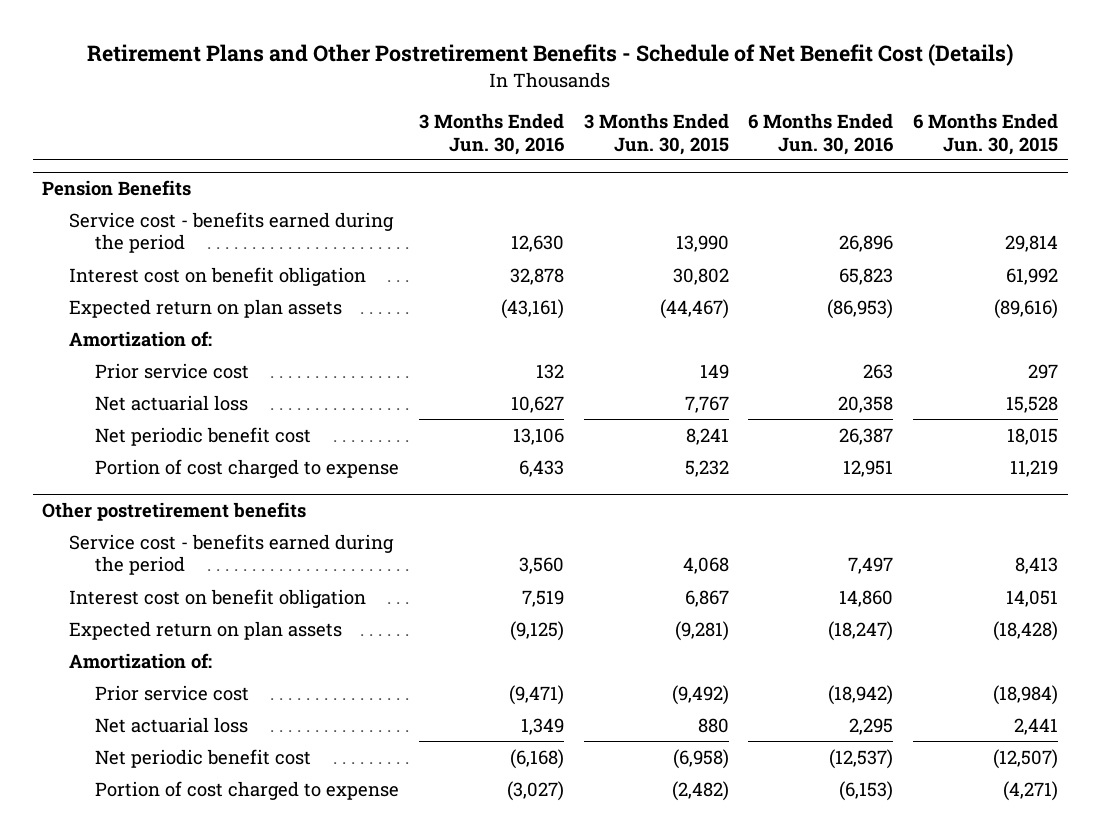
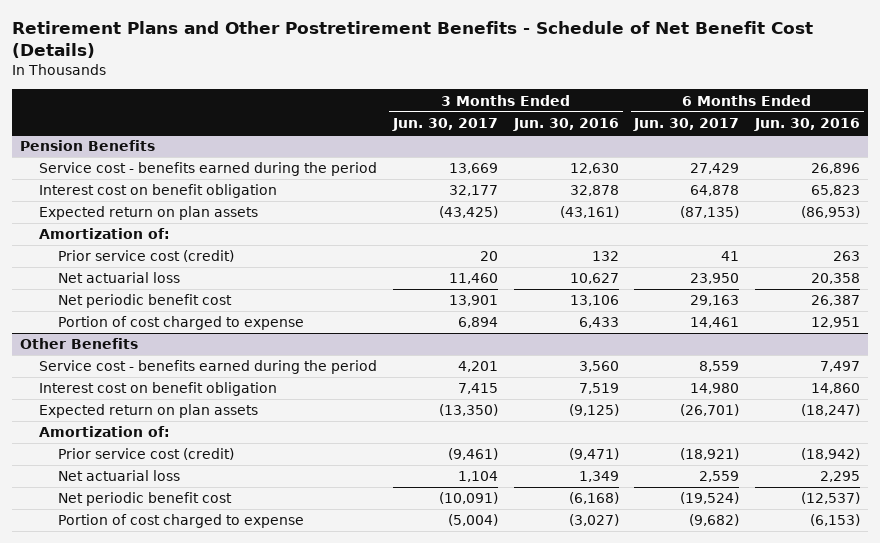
[583,113,729,155] 3 Months Ended Jun. 30, 2015 -> none
[912,113,1058,155] 6 Months Ended Jun. 30, 2015 -> none
none -> [391,118,498,132] Jun. 30, 2017
none -> [633,118,740,132] Jun. 30, 2017
[95,362,250,379] Prior service cost -> [58,250,235,263] Prior service cost (credit)
[42,502,307,522] Other postretirement benefits -> [20,338,139,350] Other Benefits
[95,684,250,701] Prior service cost -> [58,448,235,461] Prior service cost (credit)

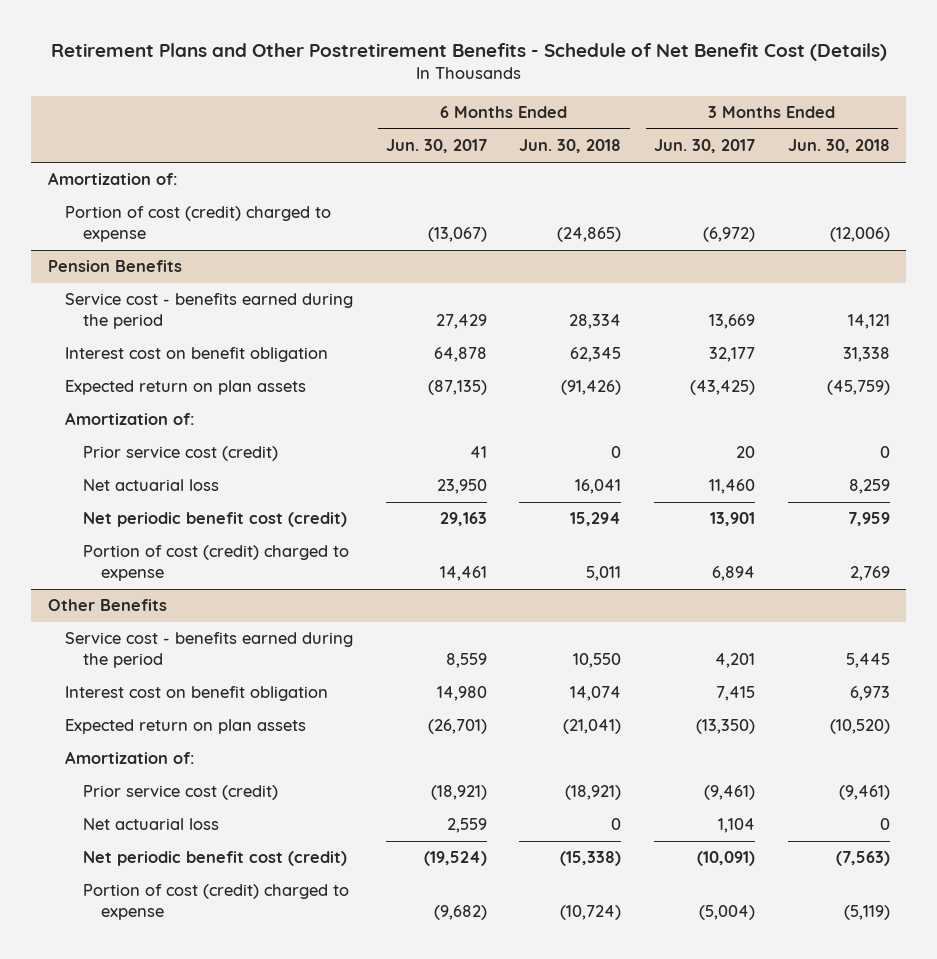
[512,118,619,132] Jun. 30, 2016 -> none
[754,118,861,132] Jun. 30, 2016 -> none
none -> [519,139,622,154] Jun. 30, 2018
none -> [787,139,890,154] Jun. 30, 2018
none -> [47,172,178,186] Amortization of:
none -> [65,206,332,242] Portion of cost (credit) charged to expense
[58,294,233,309] Net periodic benefit cost -> [83,512,348,528] Net periodic benefit cost (credit)
[58,316,305,331] Portion of cost charged to expense -> [83,545,350,581] Portion of cost (credit) charged to expense
[58,492,233,507] Net periodic benefit cost -> [83,851,348,867] Net periodic benefit cost (credit)
[58,514,305,529] Portion of cost charged to expense -> [83,884,350,920] Portion of cost (credit) charged to expense

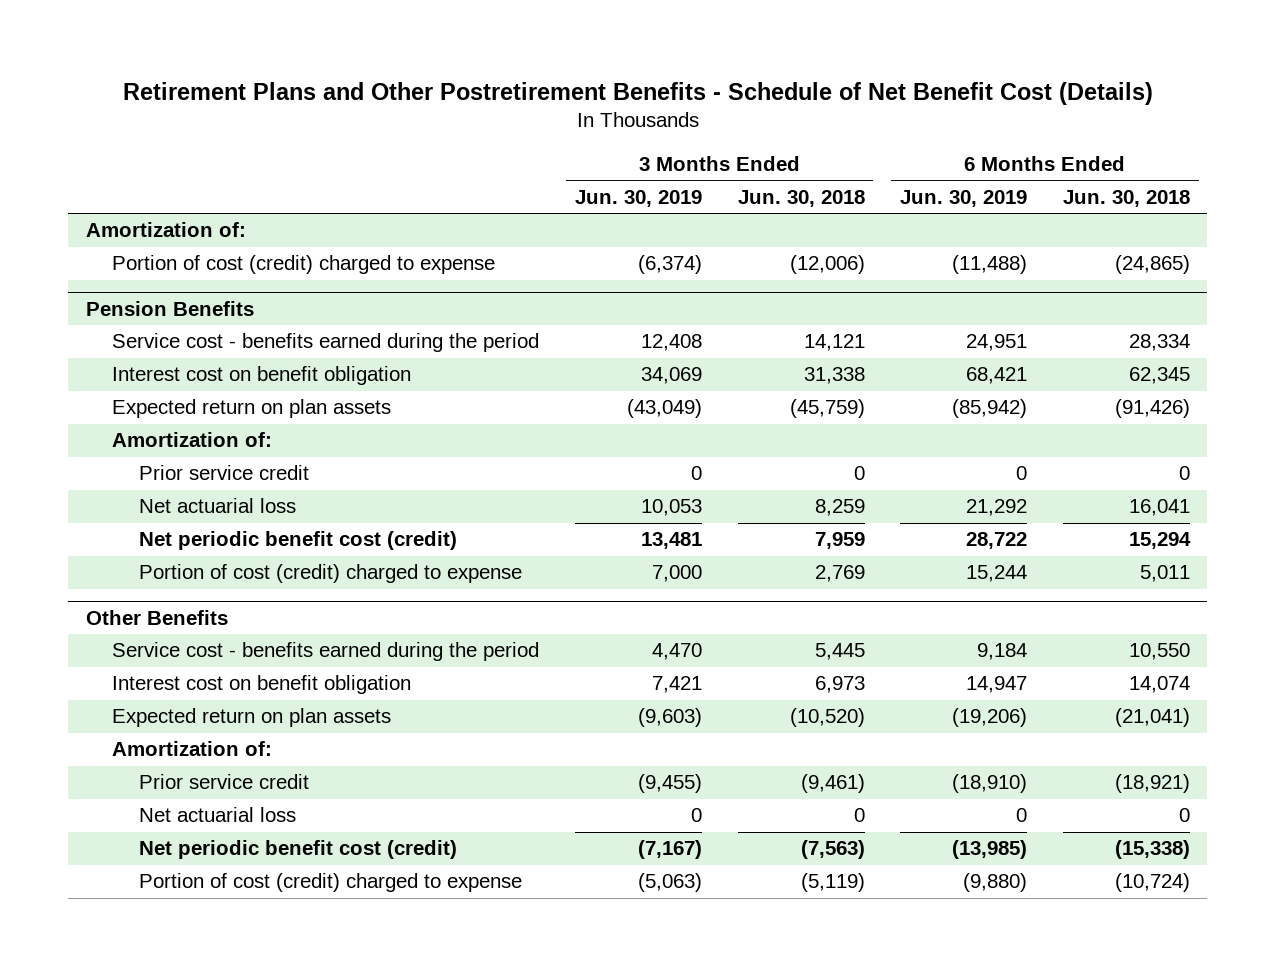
[385,139,487,154] Jun. 30, 2017 -> none
[654,139,756,154] Jun. 30, 2017 -> none
none -> [574,189,702,207] Jun. 30, 2019
none -> [900,189,1028,207] Jun. 30, 2019
[83,446,279,462] Prior service cost (credit) -> [138,465,309,481] Prior service credit
[83,785,279,801] Prior service cost (credit) -> [138,774,309,790] Prior service credit

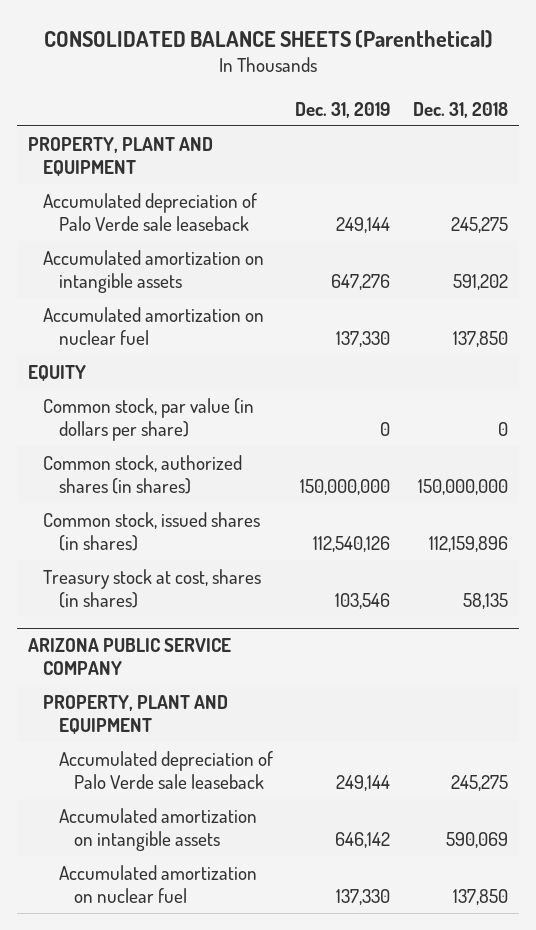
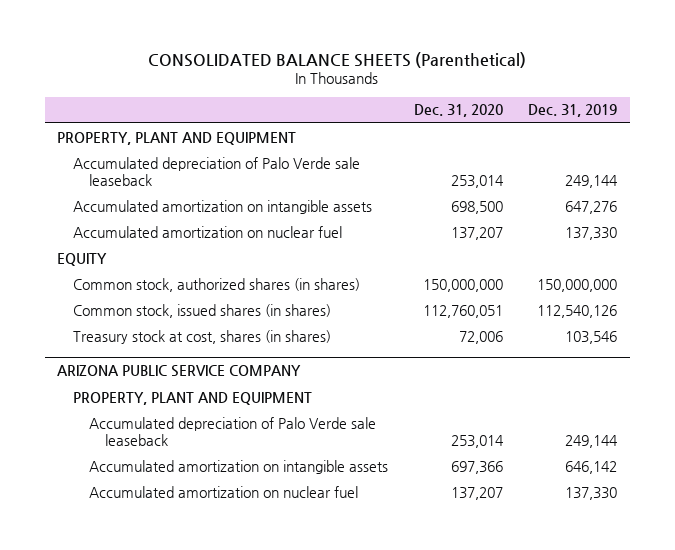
[412,101,508,118] Dec. 31, 2018 -> none
none -> [413,104,503,118] Dec. 31, 2020
[43,398,255,441] Common stock, par value (in dollars per share) -> none

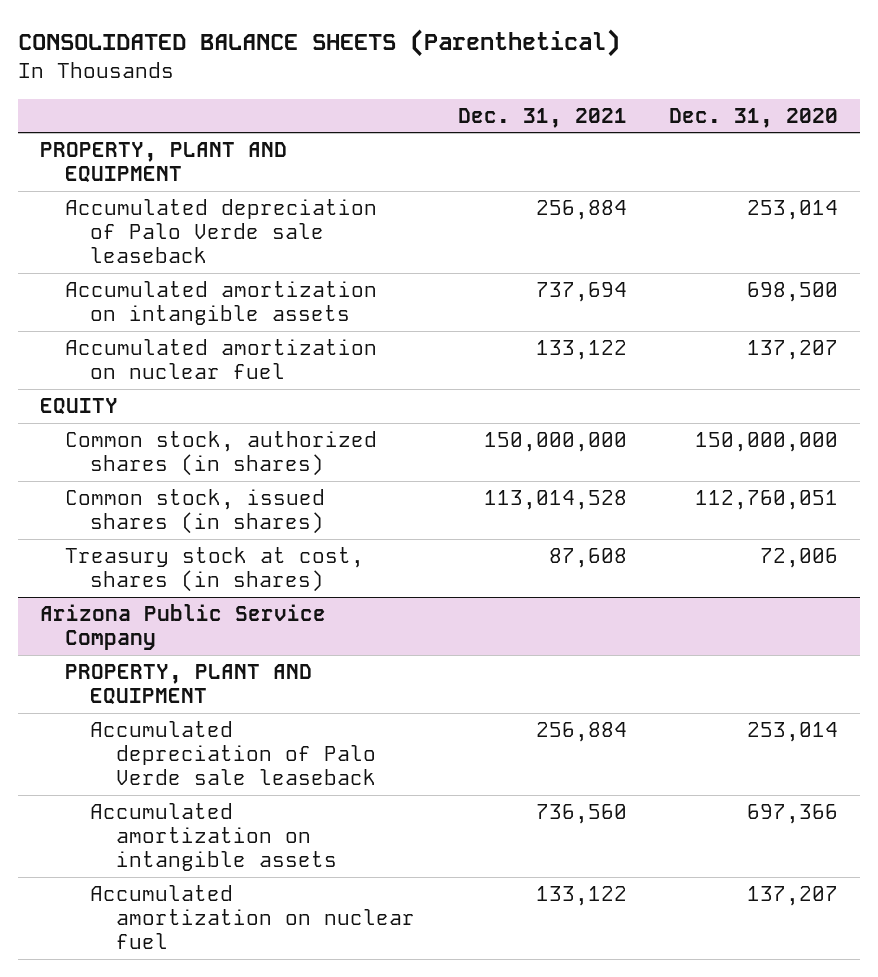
[528,104,618,118] Dec. 31, 2019 -> none
none -> [457,107,627,128] Dec. 31, 2021
[57,365,302,378] ARIZONA PUBLIC SERVICE COMPANY -> [39,604,326,651] Arizona Public Service Company

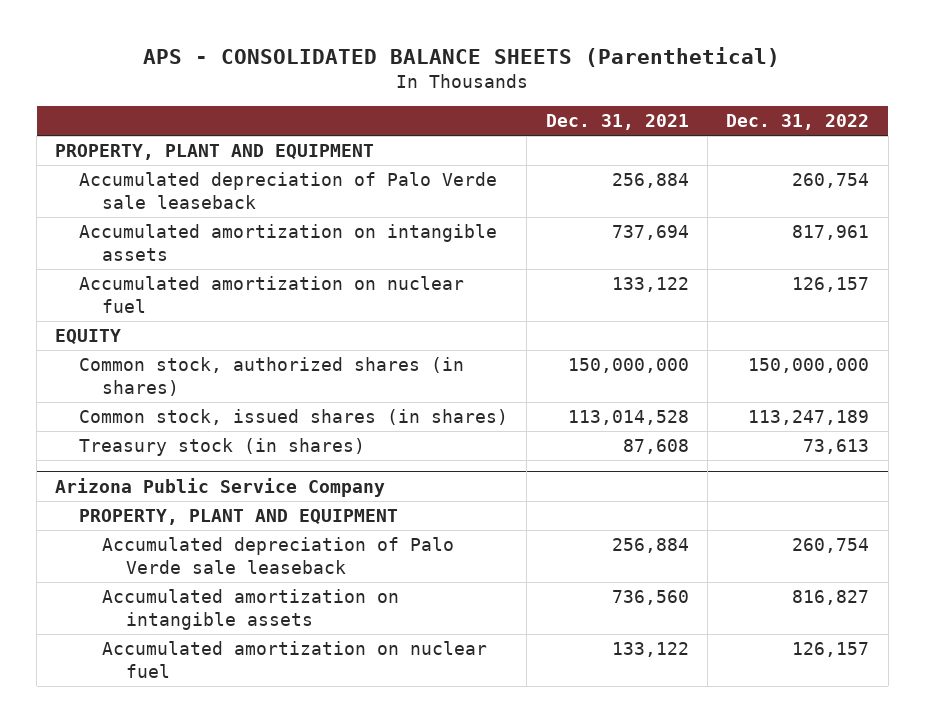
[18,29,621,58] CONSOLIDATED BALANCE SHEETS (Parenthetical) -> [143,47,781,68] APS - CONSOLIDATED BALANCE SHEETS (Parenthetical)
[669,107,839,128] Dec. 31, 2020 -> none
none -> [726,114,870,131] Dec. 31, 2022
[65,547,365,593] Treasury stock at cost, shares (in shares) -> [78,438,365,457] Treasury stock (in shares)

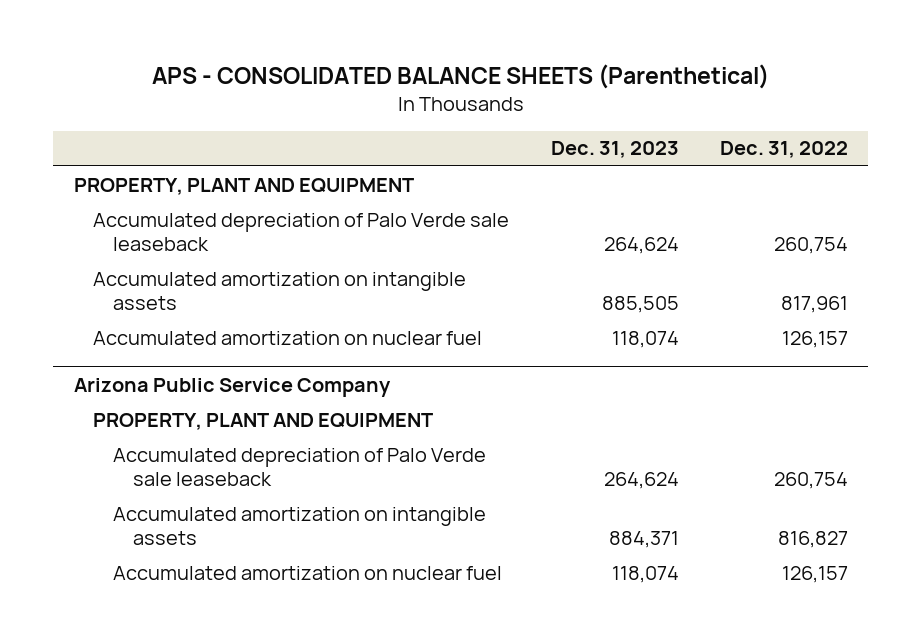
[545,114,689,131] Dec. 31, 2021 -> none
none -> [550,141,679,159] Dec. 31, 2023
[55,329,122,345] EQUITY -> none
[78,357,464,396] Common stock, authorized shares (in shares) -> none
[78,409,508,426] Common stock, issued shares (in shares) -> none
[78,438,365,457] Treasury stock (in shares) -> none

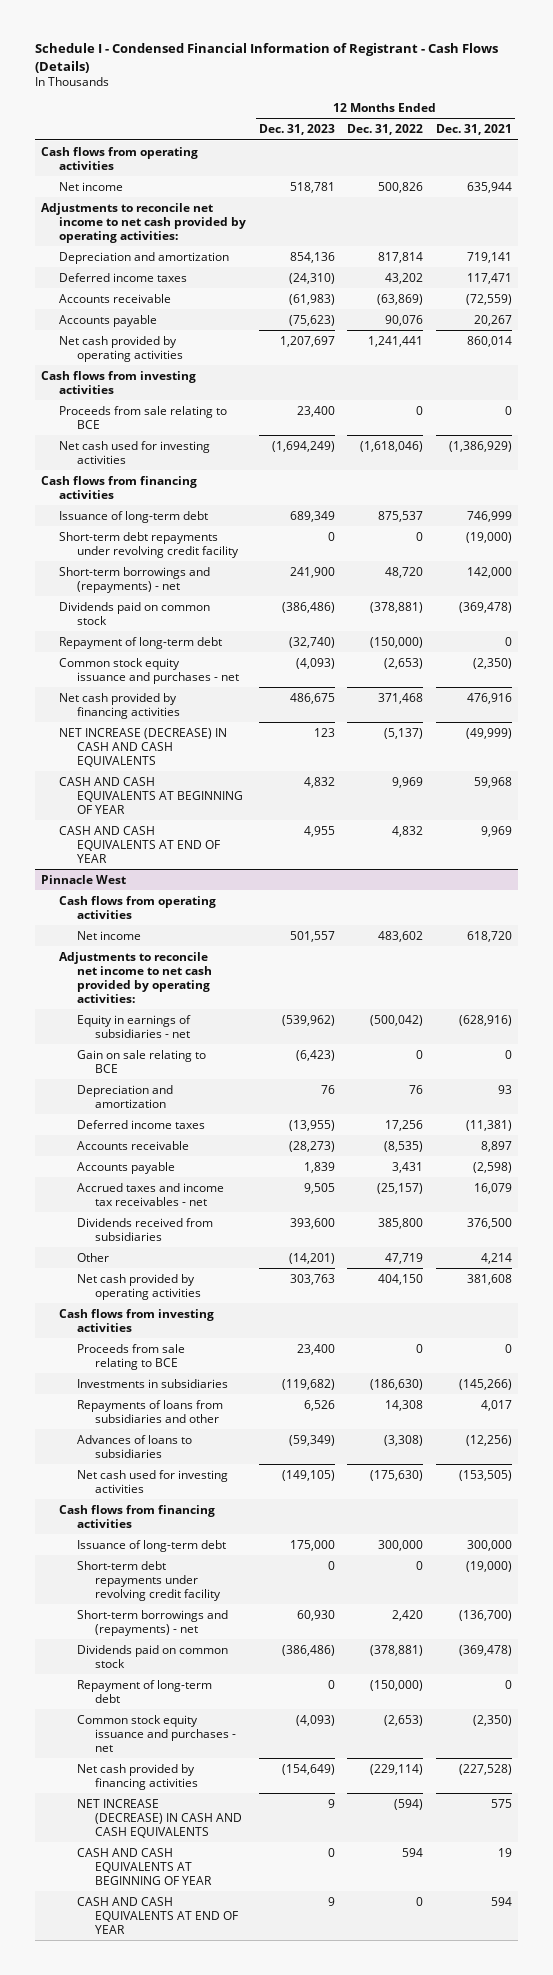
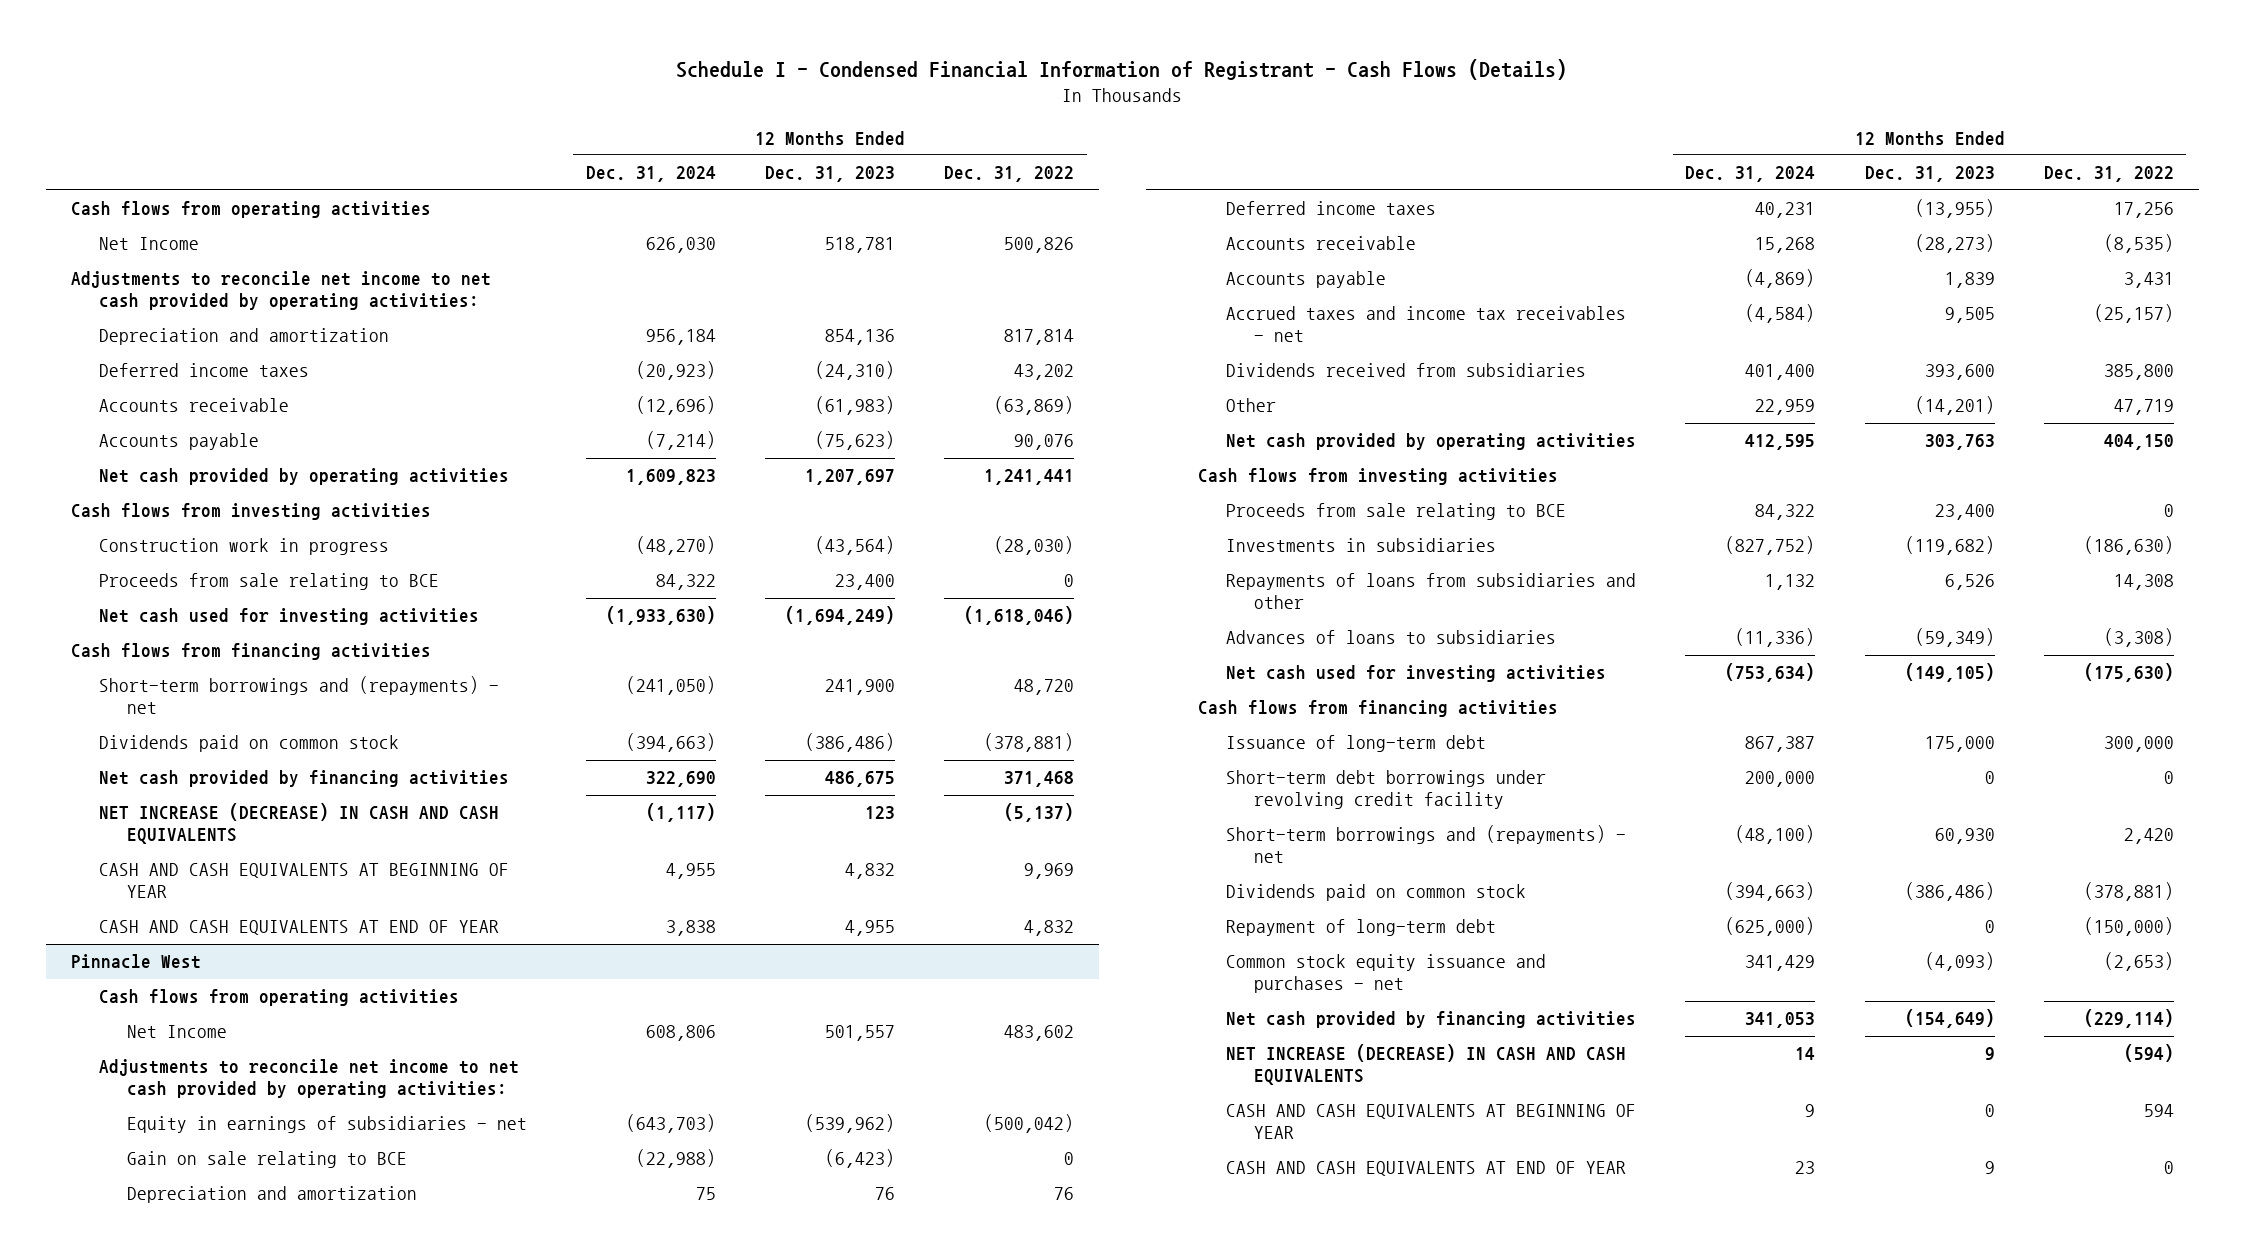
[435,124,512,136] Dec. 31, 2021 -> none
none -> [585,166,716,183] Dec. 31, 2024
[59,181,124,191] Net income -> [98,237,199,251] Net Income
none -> [98,538,389,556] Construction work in progress
[59,510,209,523] Issuance of long-term debt -> none
[59,531,240,558] Short-term debt repayments under revolving credit facility -> none
[59,636,223,649] Repayment of long-term debt -> none
[59,657,240,684] Common stock equity issuance and purchases - net -> none
[77,930,142,940] Net income -> [126,1025,227,1039] Net Income
[77,1560,221,1601] Short-term debt repayments under revolving credit facility -> [1226,770,1547,810] Short-term debt borrowings under revolving credit facility

